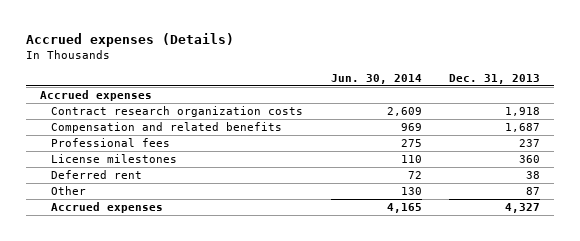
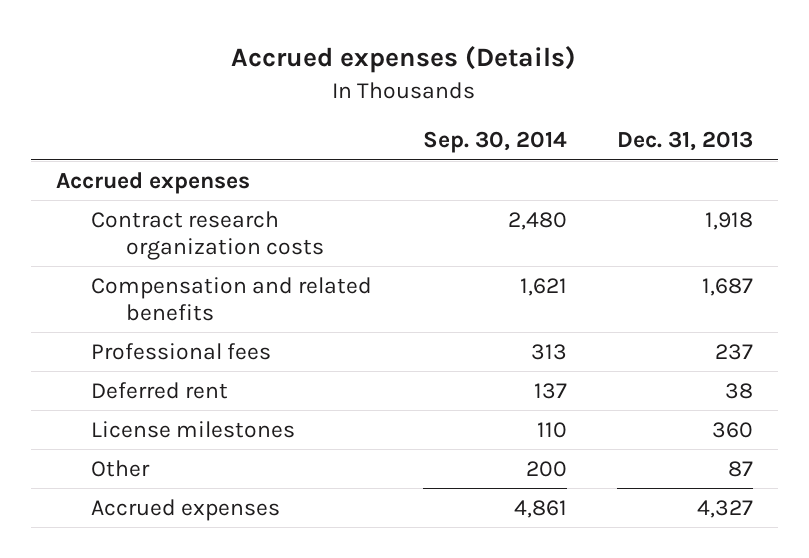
[330,73,422,84] Jun. 30, 2014 -> none
none -> [422,131,567,154] Sep. 30, 2014
[51,153,178,163] License milestones -> [91,420,296,438] License milestones

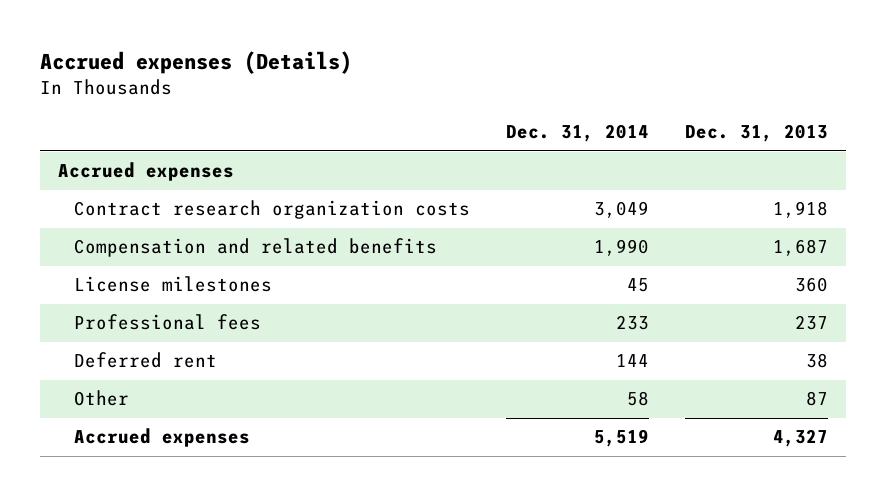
[422,131,567,154] Sep. 30, 2014 -> none
none -> [506,124,650,143] Dec. 31, 2014
[91,420,296,438] License milestones -> [74,276,273,293] License milestones

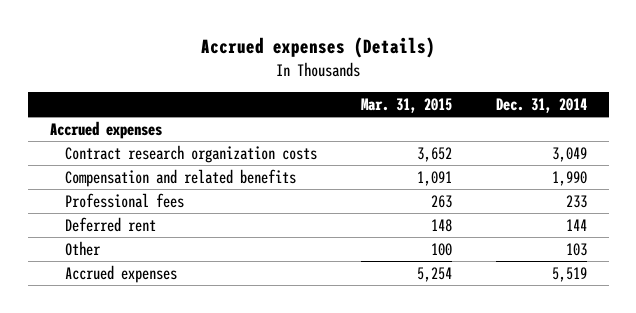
[685,124,829,143] Dec. 31, 2013 -> none
none -> [360,98,452,114] Mar. 31, 2015
[74,276,273,293] License milestones -> none
[627,391,650,407] 58 -> [565,242,587,256] 103

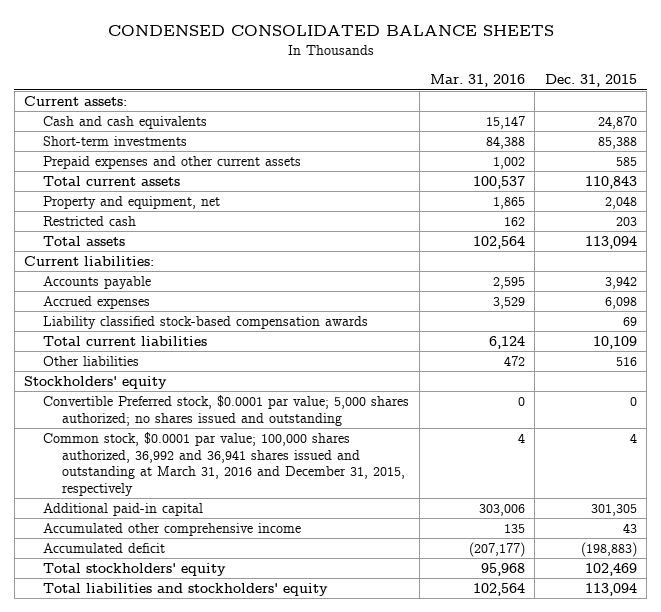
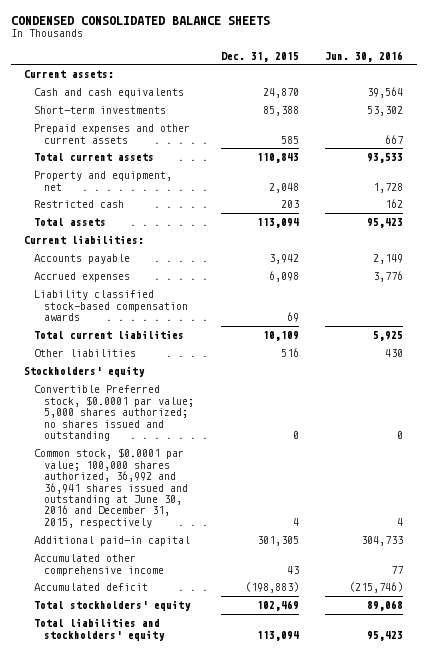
[429,74,525,88] Mar. 31, 2016 -> none
none -> [325,50,404,62] Jun. 30, 2016
[43,431,406,496] Common stock, $0.0001 par value; 100,000 shares authorized, 36,992 and 36,941 shares issued and outstanding at March 31, 2016 and December 31, 2015, respectively -> [34,448,189,528] Common stock, $0.0001 par value; 100,000 shares authorized, 36,992 and 36,941 shares issued and outstanding at June 30, 2016 and December 31, 2015, respectively

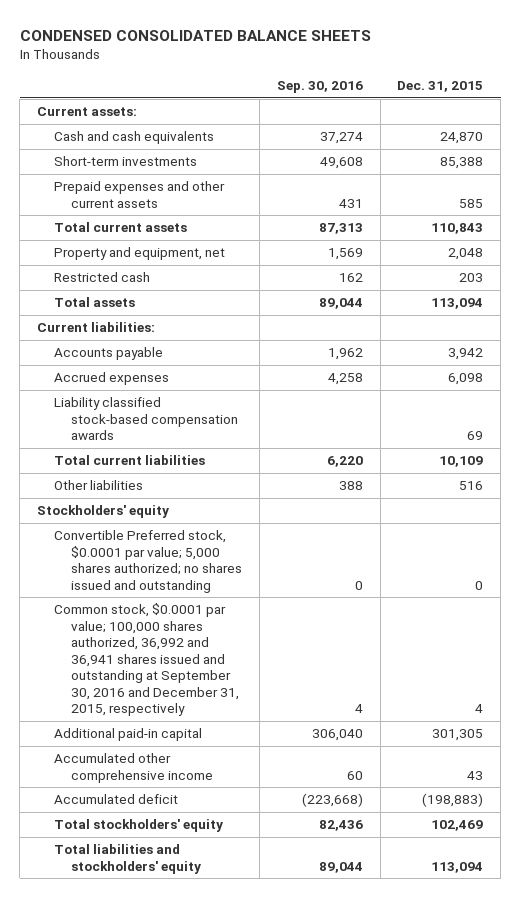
[325,50,404,62] Jun. 30, 2016 -> none
none -> [276,81,363,94] Sep. 30, 2016
[34,448,189,528] Common stock, $0.0001 par value; 100,000 shares authorized, 36,992 and 36,941 shares issued and outstanding at June 30, 2016 and December 31, 2015, respectively -> [54,603,240,717] Common stock, $0.0001 par value; 100,000 shares authorized, 36,992 and 36,941 shares issued and outstanding at September 30, 2016 and December 31, 2015, respectively

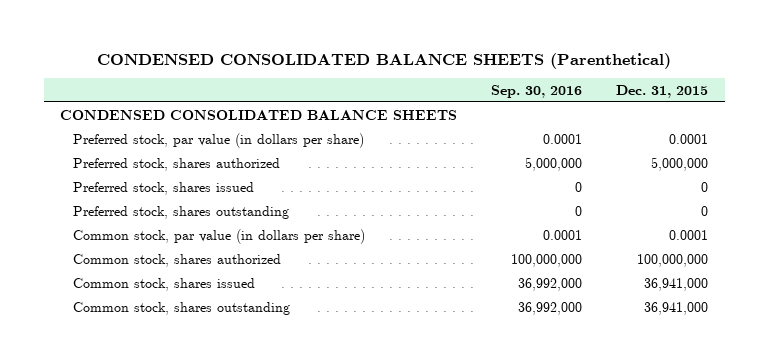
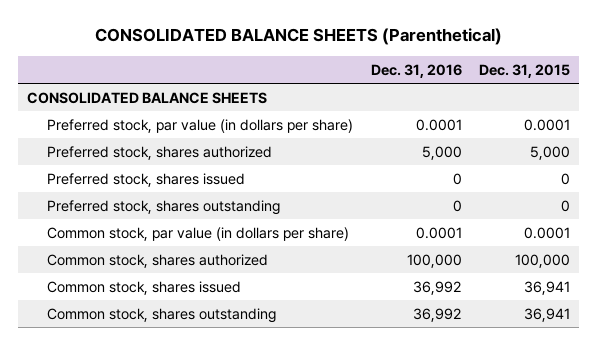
[97,52,672,69] CONDENSED CONSOLIDATED BALANCE SHEETS (Parenthetical) -> [94,28,502,46] CONSOLIDATED BALANCE SHEETS (Parenthetical)
[491,84,583,98] Sep. 30, 2016 -> none
none -> [370,63,462,78] Dec. 31, 2016
[60,109,458,120] CONDENSED CONSOLIDATED BALANCE SHEETS -> [27,91,268,104] CONSOLIDATED BALANCE SHEETS
[650,156,708,171] 5,000,000 -> [530,145,571,160] 5,000
[636,253,708,267] 100,000,000 -> [515,253,571,268] 100,000
[643,277,708,291] 36,941,000 -> [524,280,571,295] 36,941
[643,301,708,315] 36,941,000 -> [524,307,571,322] 36,941

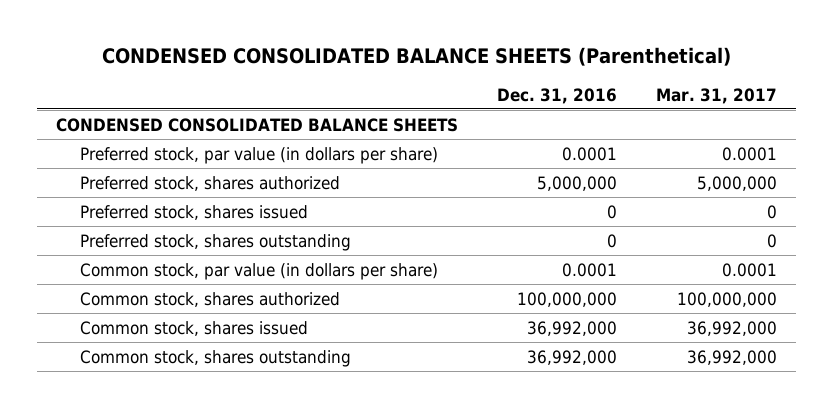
[94,28,502,46] CONSOLIDATED BALANCE SHEETS (Parenthetical) -> [102,47,732,67] CONDENSED CONSOLIDATED BALANCE SHEETS (Parenthetical)
[479,63,571,78] Dec. 31, 2015 -> none
none -> [655,87,777,104] Mar. 31, 2017
[27,91,268,104] CONSOLIDATED BALANCE SHEETS -> [56,117,459,132] CONDENSED CONSOLIDATED BALANCE SHEETS
[421,145,462,160] 5,000 -> [537,175,618,191] 5,000,000
[406,253,462,268] 100,000 -> [517,291,618,307] 100,000,000
[412,280,462,295] 36,992 -> [527,320,618,336] 36,992,000
[412,307,462,322] 36,992 -> [527,349,618,365] 36,992,000

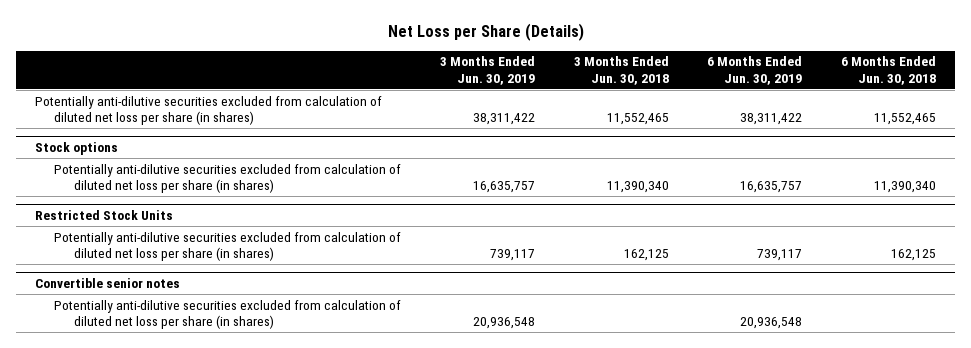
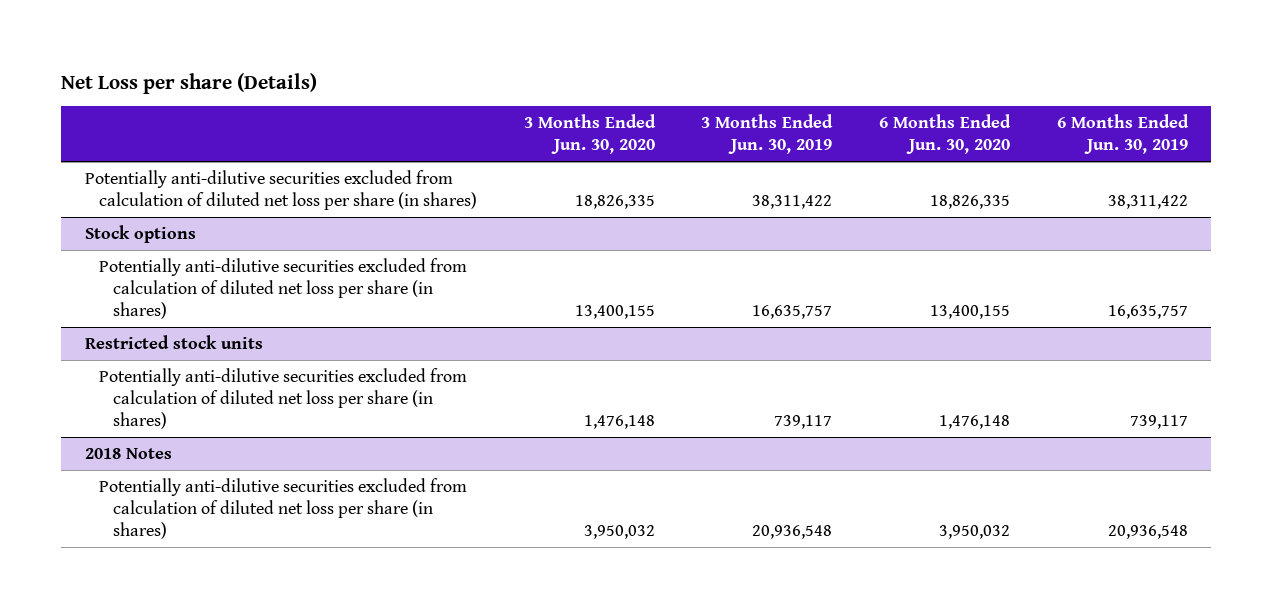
[387,22,584,41] Net Loss per Share (Details) -> [61,72,318,94] Net Loss per share (Details)
[573,56,669,85] 3 Months Ended Jun. 30, 2018 -> none
[841,56,937,85] 6 Months Ended Jun. 30, 2018 -> none
none -> [523,114,656,155] 3 Months Ended Jun. 30, 2020
none -> [879,114,1012,155] 6 Months Ended Jun. 30, 2020
[35,209,174,220] Restricted Stock Units -> [84,335,263,350] Restricted stock units
[35,277,181,288] Convertible senior notes -> [84,448,172,460] 2018 Notes

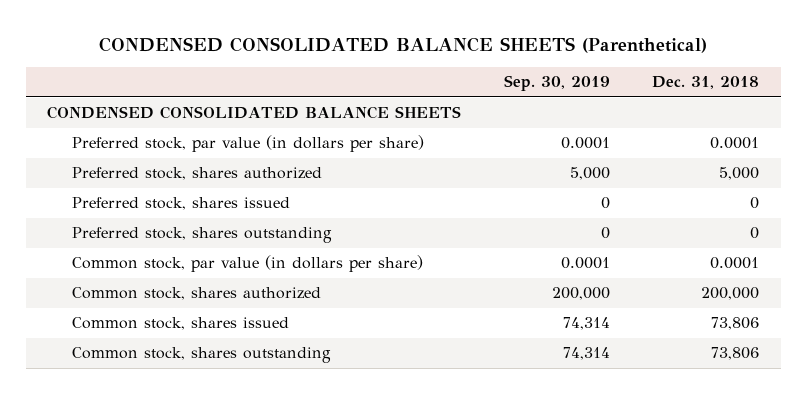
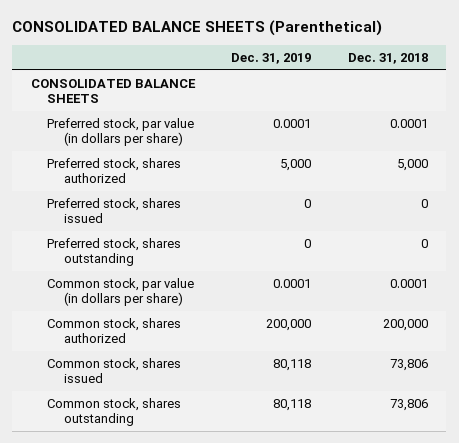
[99,36,708,53] CONDENSED CONSOLIDATED BALANCE SHEETS (Parenthetical) -> [12,20,383,37] CONSOLIDATED BALANCE SHEETS (Parenthetical)
[503,75,610,92] Sep. 30, 2019 -> none
none -> [231,53,312,65] Dec. 31, 2019
[47,106,462,120] CONDENSED CONSOLIDATED BALANCE SHEETS -> [30,78,196,104] CONSOLIDATED BALANCE SHEETS

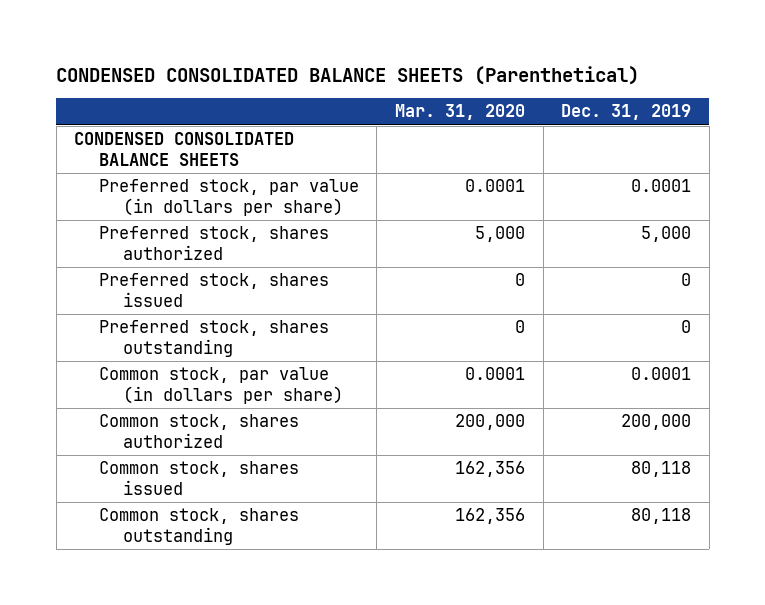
[12,20,383,37] CONSOLIDATED BALANCE SHEETS (Parenthetical) -> [56,65,640,85] CONDENSED CONSOLIDATED BALANCE SHEETS (Parenthetical)
[348,53,429,65] Dec. 31, 2018 -> none
none -> [394,104,525,121] Mar. 31, 2020
[30,78,196,104] CONSOLIDATED BALANCE SHEETS -> [74,132,295,166] CONDENSED CONSOLIDATED BALANCE SHEETS

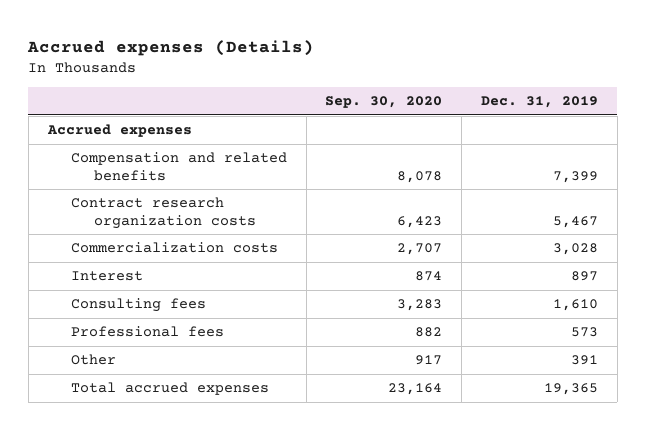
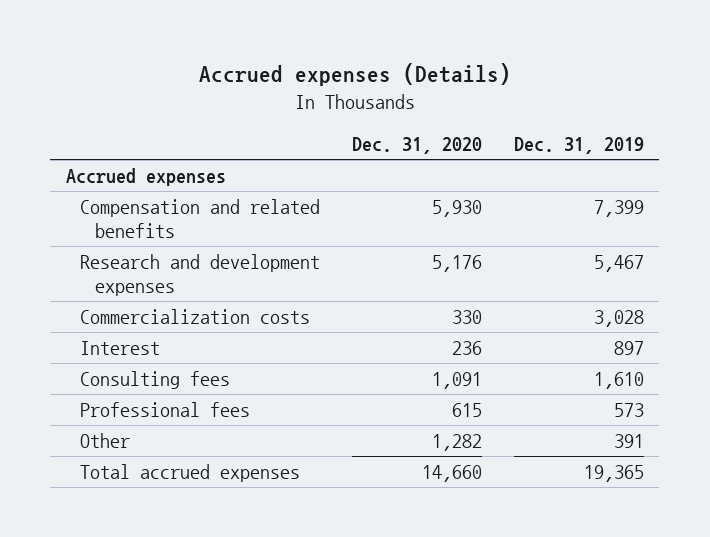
[325,96,443,109] Sep. 30, 2020 -> none
none -> [351,137,482,155] Dec. 31, 2020
[70,197,256,229] Contract research organization costs -> [80,253,321,296] Research and development expenses

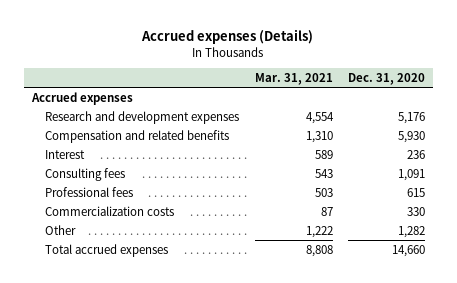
[513,137,644,155] Dec. 31, 2019 -> none
none -> [254,72,333,85] Mar. 31, 2021
[80,198,321,238] Compensation and related benefits -> [45,129,230,143] Compensation and related benefits
[80,308,311,324] Commercialization costs -> [45,205,175,216] Commercialization costs

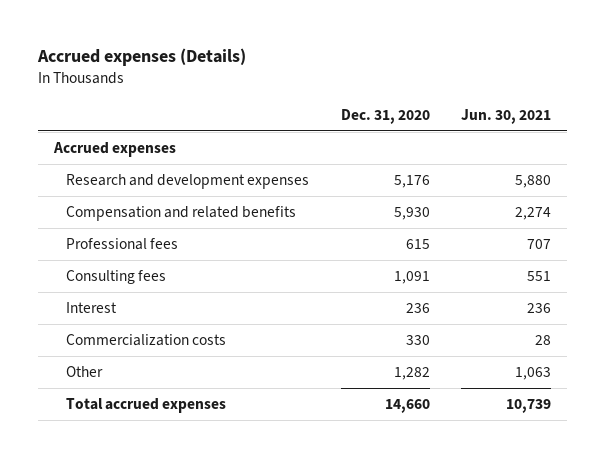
[254,72,333,85] Mar. 31, 2021 -> none
none -> [461,108,552,124] Jun. 30, 2021
[45,167,126,181] Consulting fees -> [66,270,167,285] Consulting fees
[45,149,86,159] Interest -> [66,302,118,314] Interest

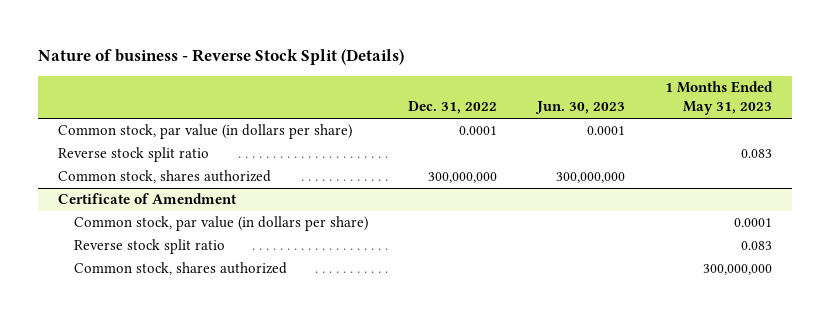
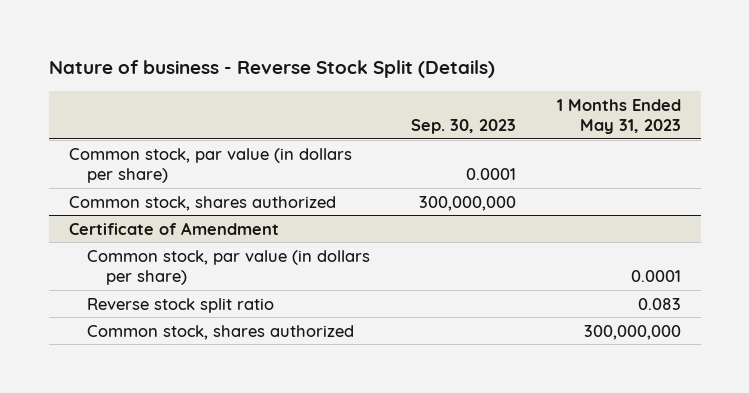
[408,101,498,115] Dec. 31, 2022 -> none
[535,101,626,115] Jun. 30, 2023 -> none
none -> [410,119,516,135] Sep. 30, 2023
[58,147,210,163] Reverse stock split ratio -> none

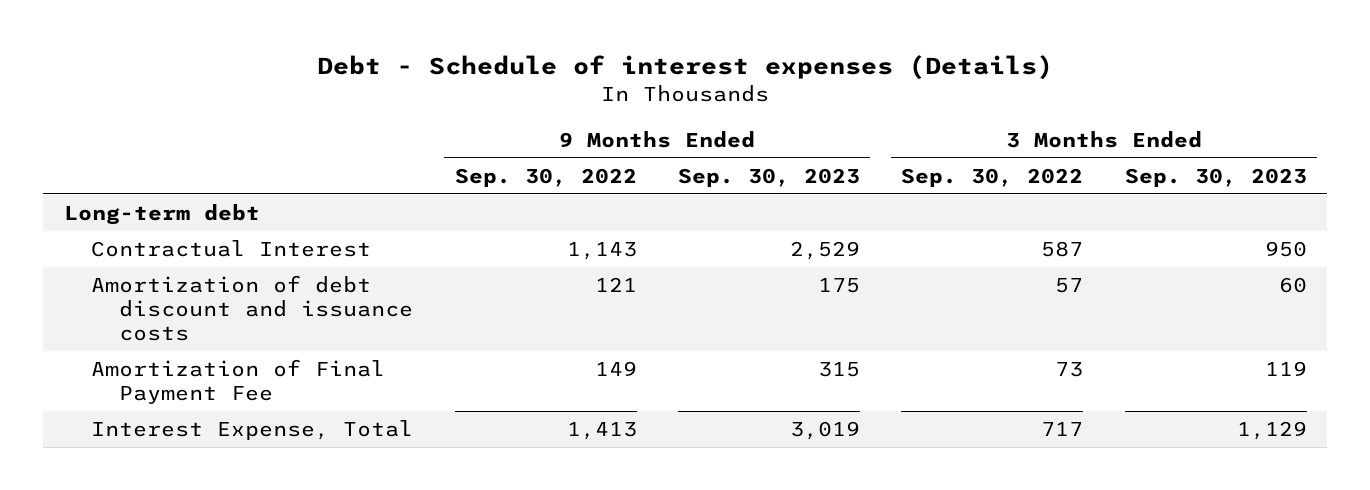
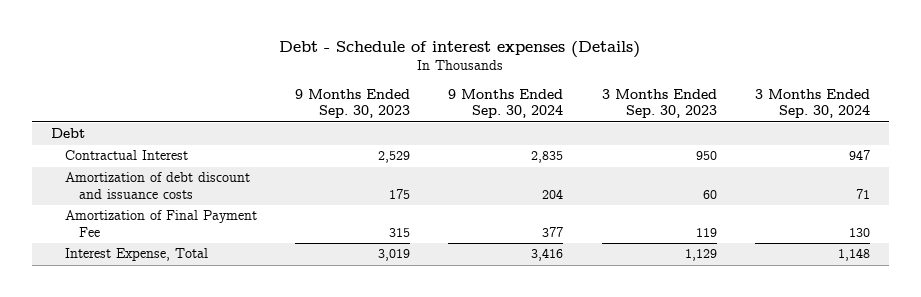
[454,167,637,187] Sep. 30, 2022 -> none
[901,167,1084,187] Sep. 30, 2022 -> none
none -> [448,89,564,119] 9 Months Ended Sep. 30, 2024
none -> [755,89,871,119] 3 Months Ended Sep. 30, 2024
[63,204,260,226] Long-term debt -> [50,128,85,139] Debt

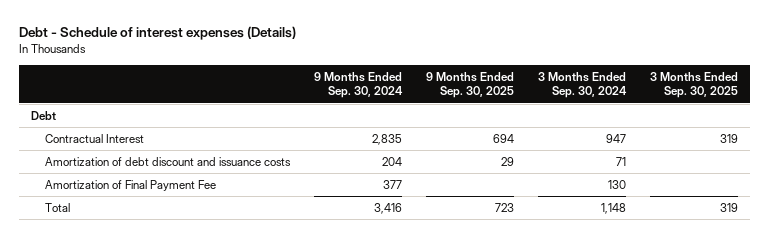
[295,89,411,119] 9 Months Ended Sep. 30, 2023 -> none
[601,89,717,119] 3 Months Ended Sep. 30, 2023 -> none
none -> [425,71,514,99] 9 Months Ended Sep. 30, 2025
none -> [650,71,739,99] 3 Months Ended Sep. 30, 2025
[64,248,208,262] Interest Expense, Total -> [44,202,70,212] Total

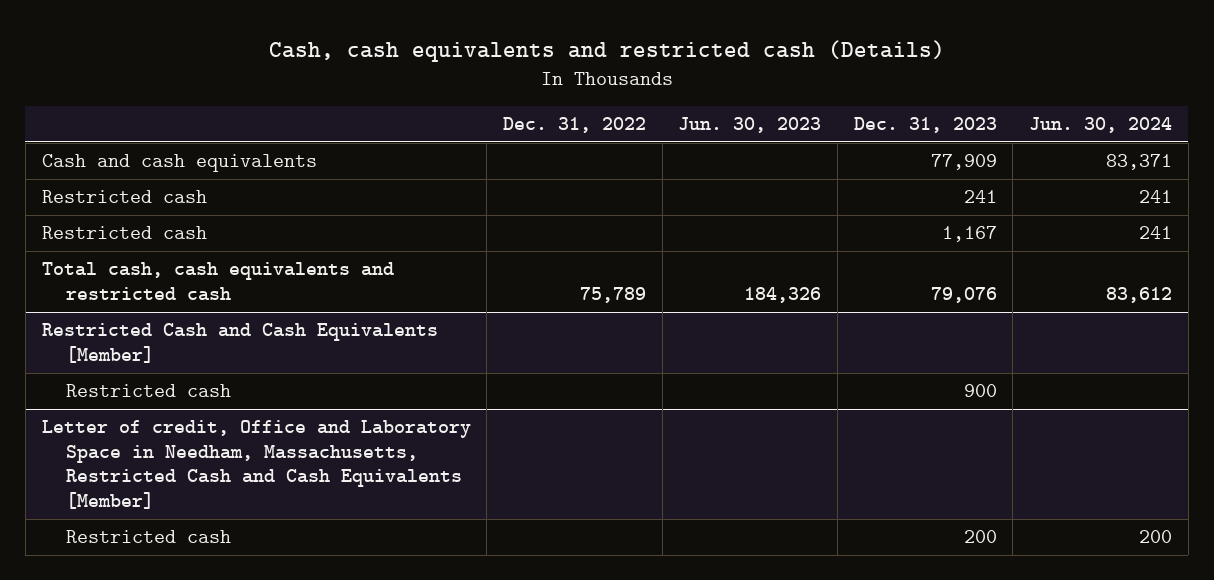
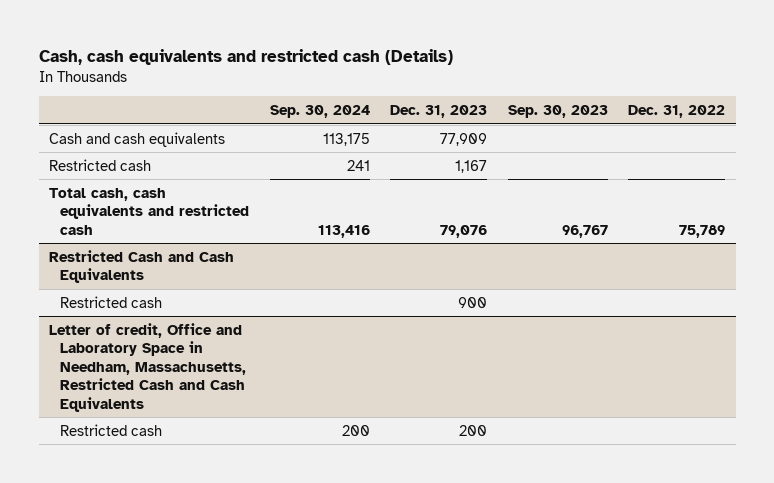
[678,116,822,133] Jun. 30, 2023 -> none
[1029,116,1173,133] Jun. 30, 2024 -> none
none -> [269,105,370,119] Sep. 30, 2024
none -> [507,105,608,119] Sep. 30, 2023
[41,190,207,204] Restricted cash -> none
[41,323,438,363] Restricted Cash and Cash Equivalents [Member] -> [48,249,234,284] Restricted Cash and Cash Equivalents
[41,420,471,509] Letter of credit, Office and Laboratory Space in Needham, Massachusetts, Restricted Cash and Cash Equivalents [Member] -> [48,322,247,412] Letter of credit, Office and Laboratory Space in Needham, Massachusetts, Restricted Cash and Cash Equivalents

